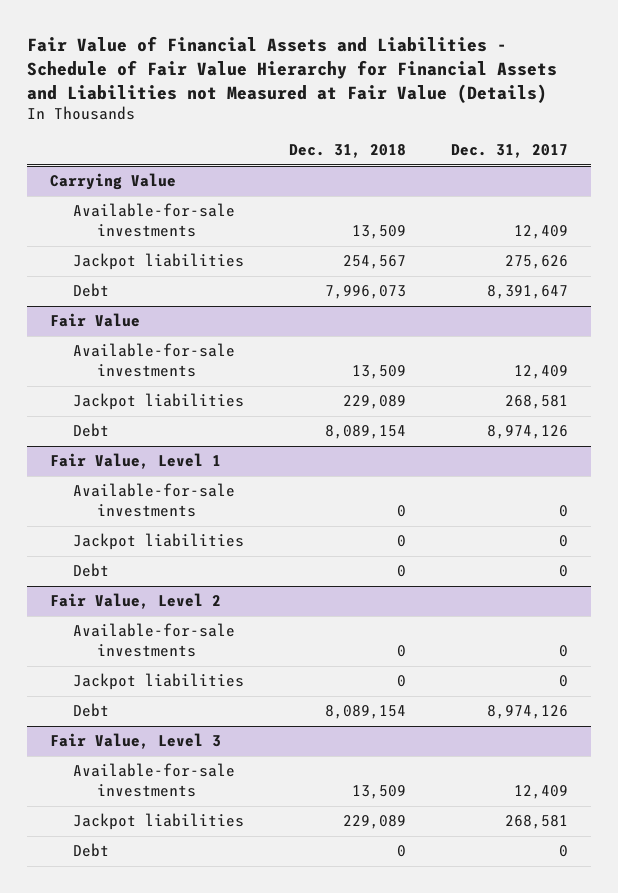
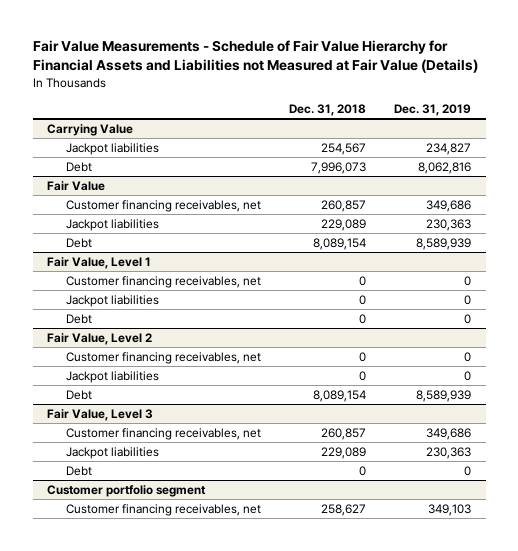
[27,36,558,103] Fair Value of Financial Assets and Liabilities - Schedule of Fair Value Hierarchy for Financial Assets and Liabilities not Measured at Fair Value (Details) -> [32,40,478,74] Fair Value Measurements - Schedule of Fair Value Hierarchy for Financial Assets and Liabilities not Measured at Fair Value (Details)
[451,144,569,159] Dec. 31, 2017 -> none
none -> [394,103,472,116] Dec. 31, 2019
[73,203,236,238] Available-for-sale investments -> none
[73,343,236,378] Available-for-sale investments -> none
none -> [65,199,261,212] Customer financing receivables, net
[73,483,236,518] Available-for-sale investments -> none
none -> [65,275,261,288] Customer financing receivables, net
[73,623,236,658] Available-for-sale investments -> none
none -> [65,351,261,364] Customer financing receivables, net
[73,763,236,798] Available-for-sale investments -> none
none -> [65,427,261,440] Customer financing receivables, net
none -> [46,484,206,497] Customer portfolio segment
none -> [65,503,261,516] Customer financing receivables, net

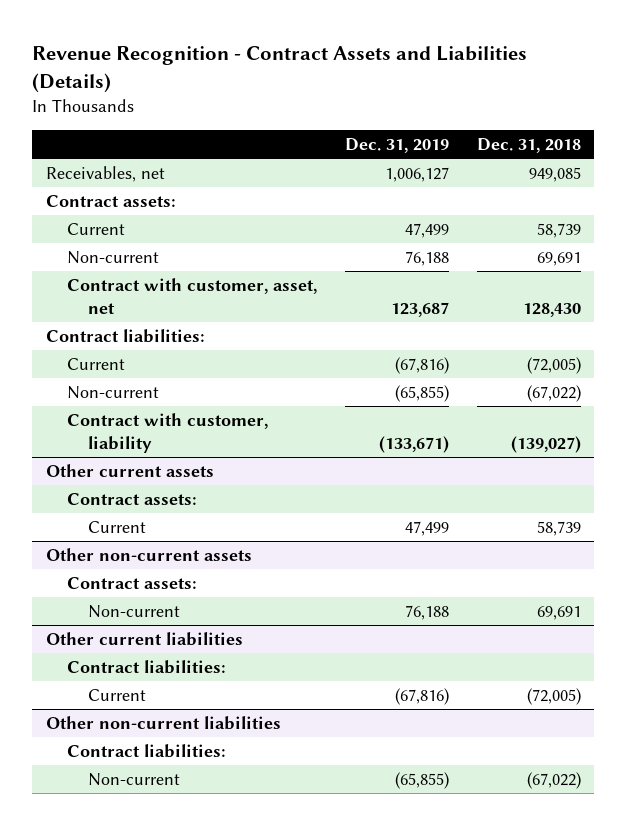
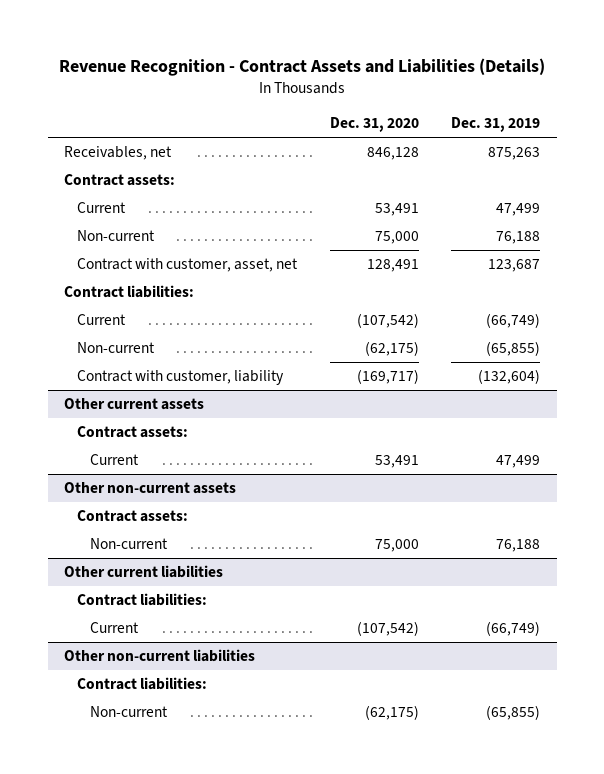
[476,137,581,153] Dec. 31, 2018 -> none
none -> [329,117,419,133] Dec. 31, 2020
[384,166,449,182] 1,006,127 -> [488,147,541,161] 875,263
[394,356,449,374] (67,816) -> [486,313,541,329] (66,749)
[378,436,449,454] (133,671) -> [478,369,541,385] (132,604)
[394,687,449,705] (67,816) -> [486,621,541,637] (66,749)

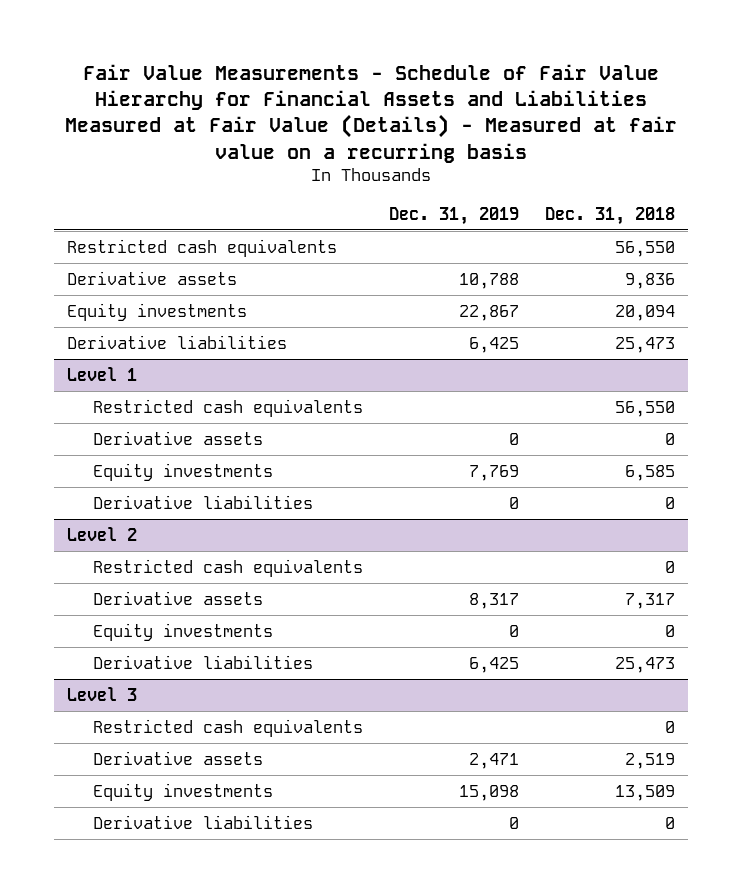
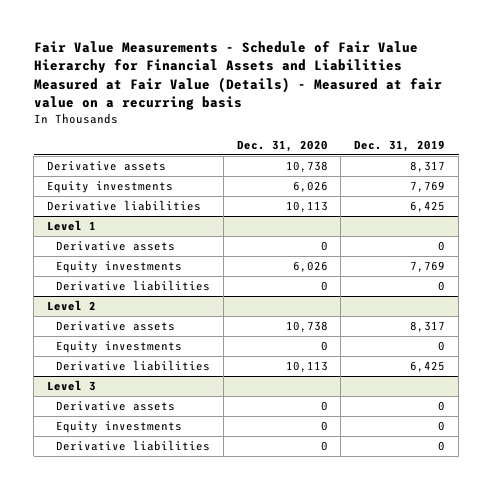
[544,206,675,225] Dec. 31, 2018 -> none
none -> [236,139,328,152] Dec. 31, 2020
[67,238,338,257] Restricted cash equivalents -> none
[459,272,520,289] 10,788 -> [410,161,446,173] 8,317
[459,304,520,321] 22,867 -> [410,181,446,193] 7,769
[93,398,364,417] Restricted cash equivalents -> none
[93,558,364,577] Restricted cash equivalents -> none
[93,718,364,737] Restricted cash equivalents -> none
[469,752,520,769] 2,471 -> [438,401,446,412] 0
[459,784,520,801] 15,098 -> [438,421,446,432] 0

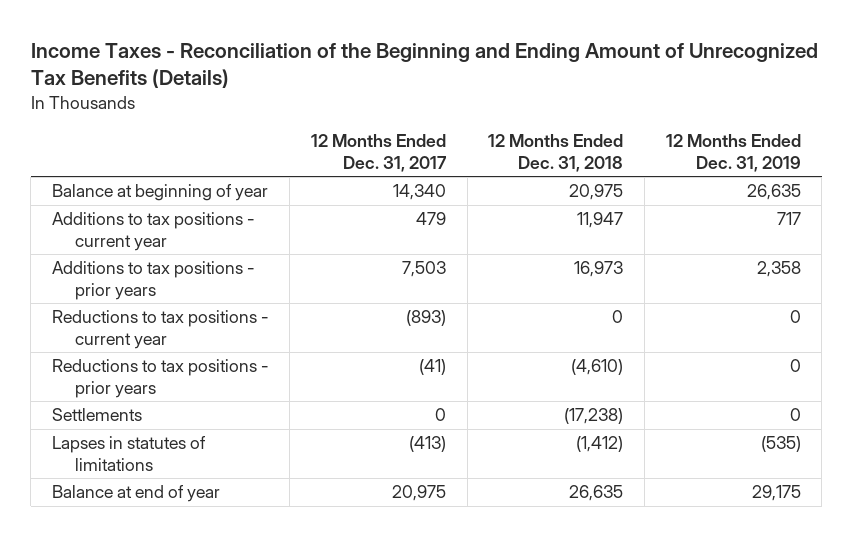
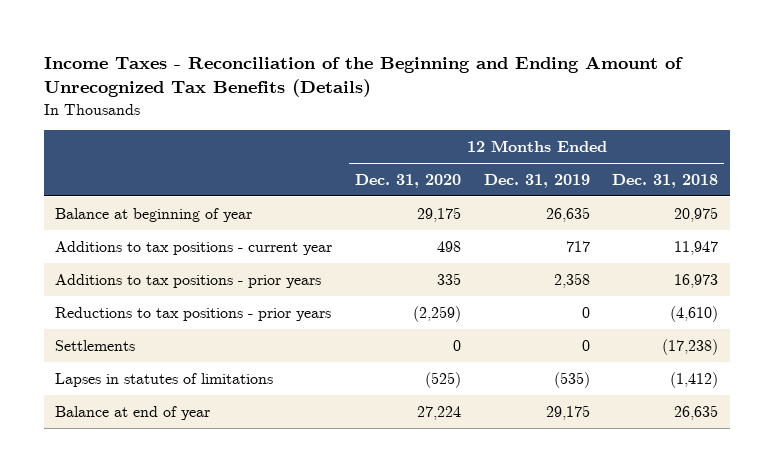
[310,134,447,172] 12 Months Ended Dec. 31, 2017 -> none
none -> [355,173,462,188] Dec. 31, 2020
[51,310,269,349] Reductions to tax positions - current year -> none

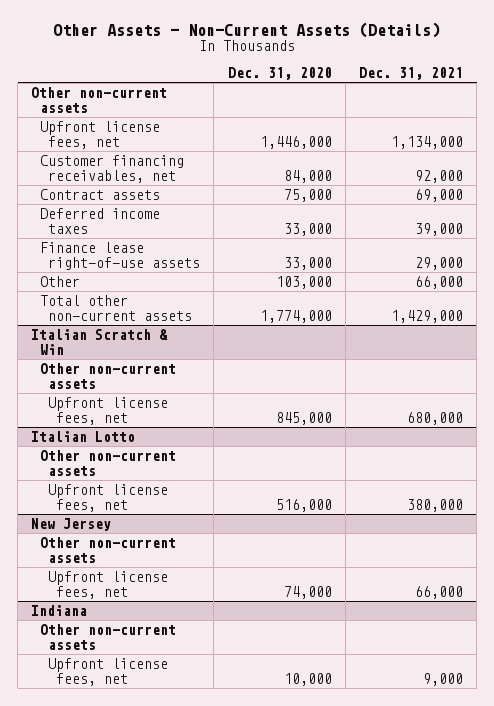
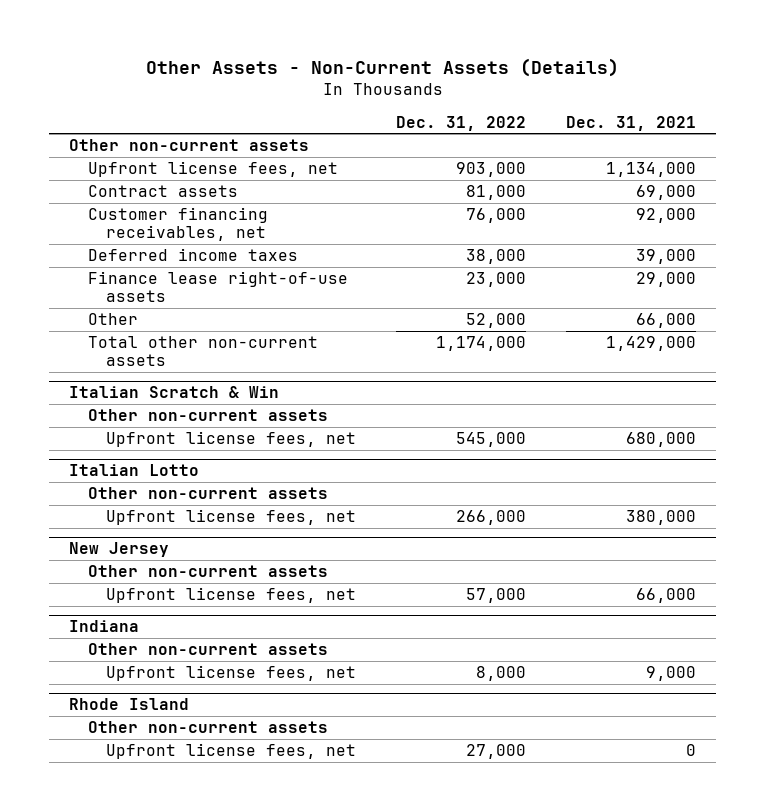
[227,66,332,80] Dec. 31, 2020 -> none
none -> [396,115,527,131] Dec. 31, 2022
[39,155,184,183] Customer financing receivables, net -> [87,207,268,242] Customer financing receivables, net
none -> [69,698,190,711] Rhode Island
none -> [87,721,328,734] Other non-current assets
none -> [105,743,356,760] Upfront license fees, net

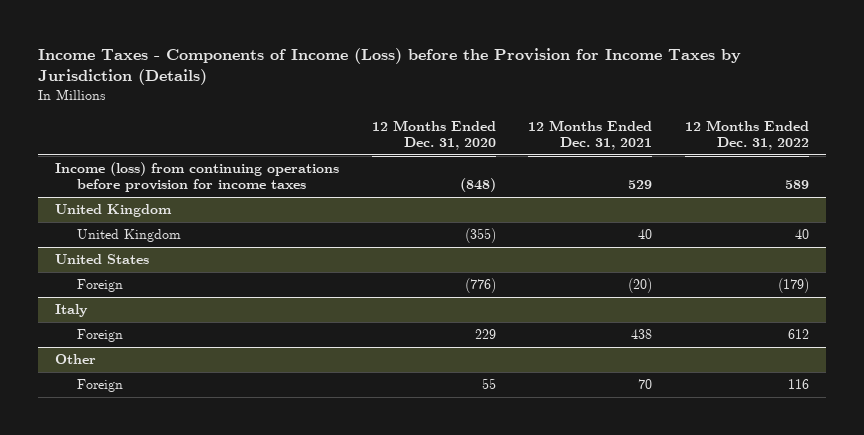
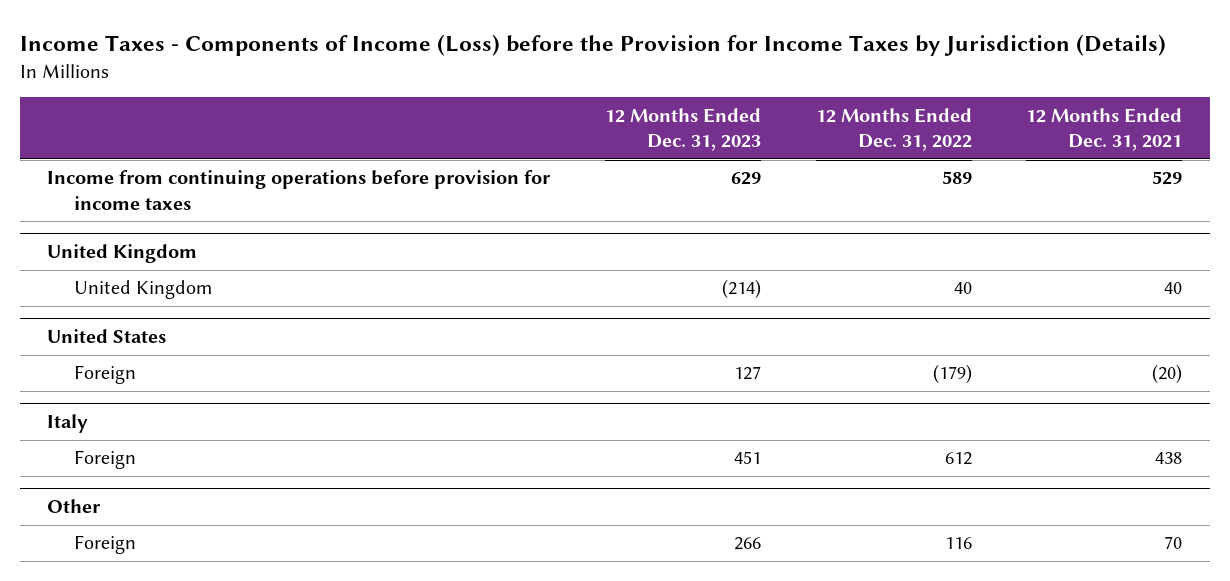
[371,120,496,151] 12 Months Ended Dec. 31, 2020 -> none
none -> [605,107,762,152] 12 Months Ended Dec. 31, 2023
[54,162,339,193] Income (loss) from continuing operations before provision for income taxes -> [47,170,552,210] Income from continuing operations before provision for income taxes

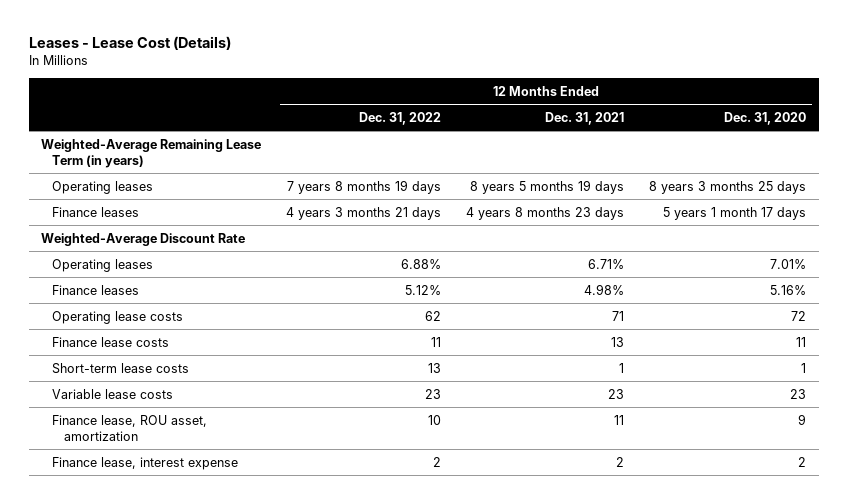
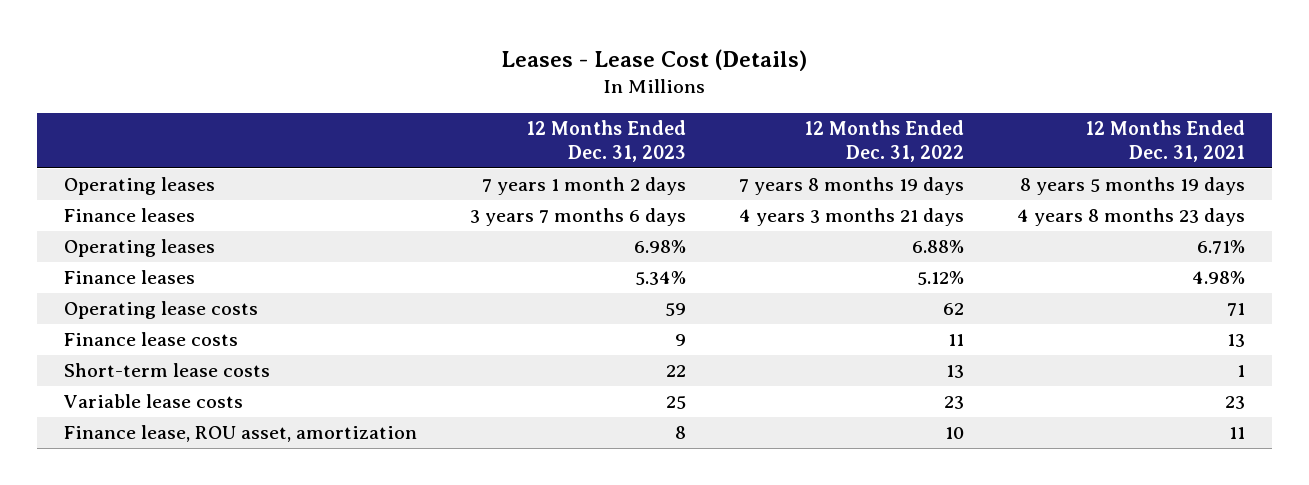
[724,111,807,125] Dec. 31, 2020 -> none
none -> [525,119,686,162] 12 Months Ended Dec. 31, 2023
[41,138,262,168] Weighted-Average Remaining Lease Term (in years) -> none
[41,232,246,246] Weighted-Average Discount Rate -> none
[52,456,239,470] Finance lease, interest expense -> none

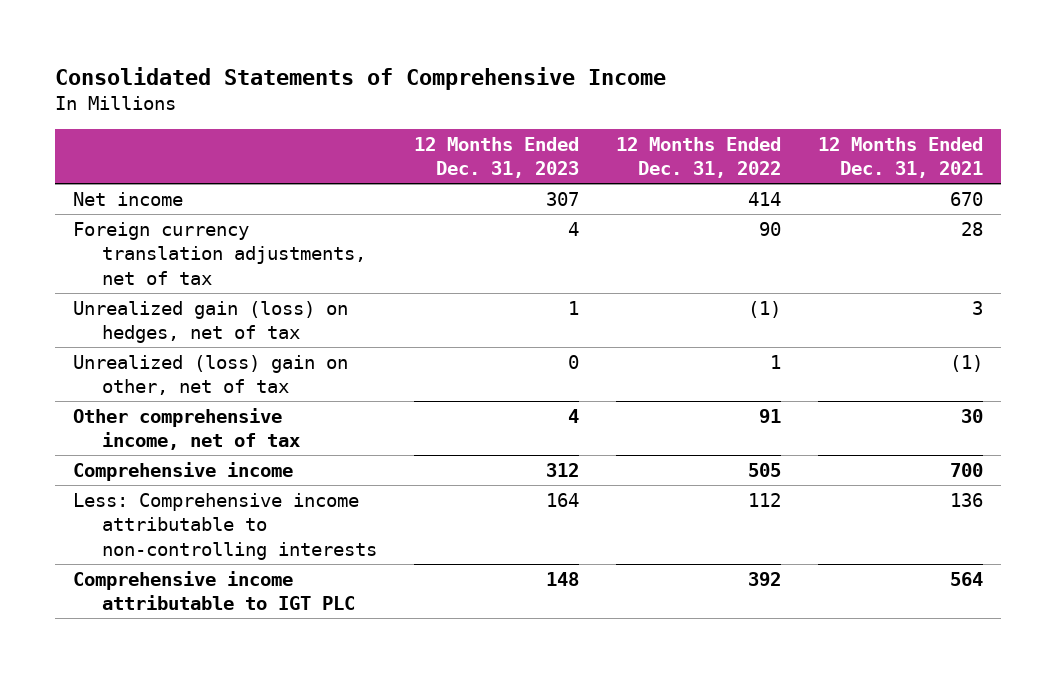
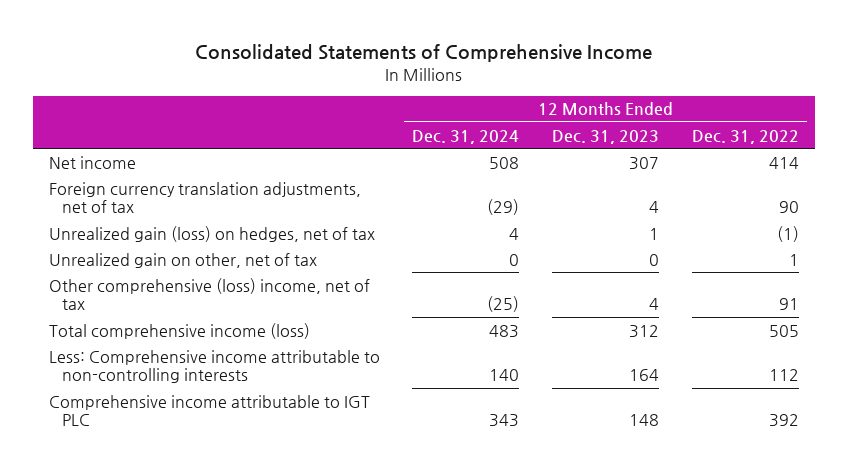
[817,136,983,179] 12 Months Ended Dec. 31, 2021 -> none
none -> [412,129,520,144] Dec. 31, 2024
[73,354,349,396] Unrealized (loss) gain on other, net of tax -> [48,252,317,268] Unrealized gain on other, net of tax
[73,407,301,451] Other comprehensive income, net of tax -> [48,277,370,311] Other comprehensive (loss) income, net of tax
[73,461,294,481] Comprehensive income -> [48,322,310,339] Total comprehensive income (loss)

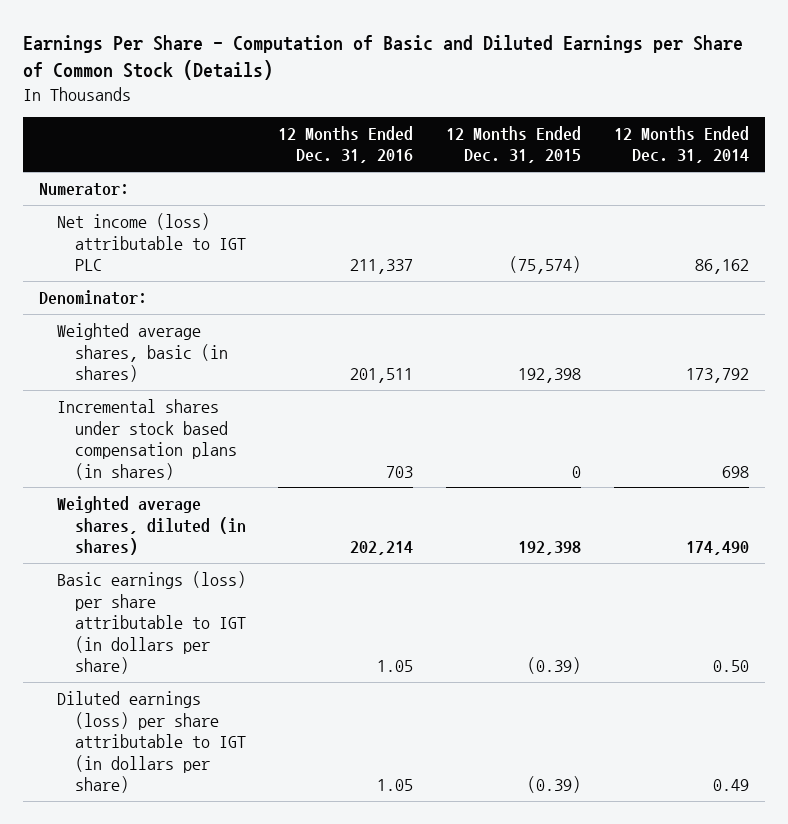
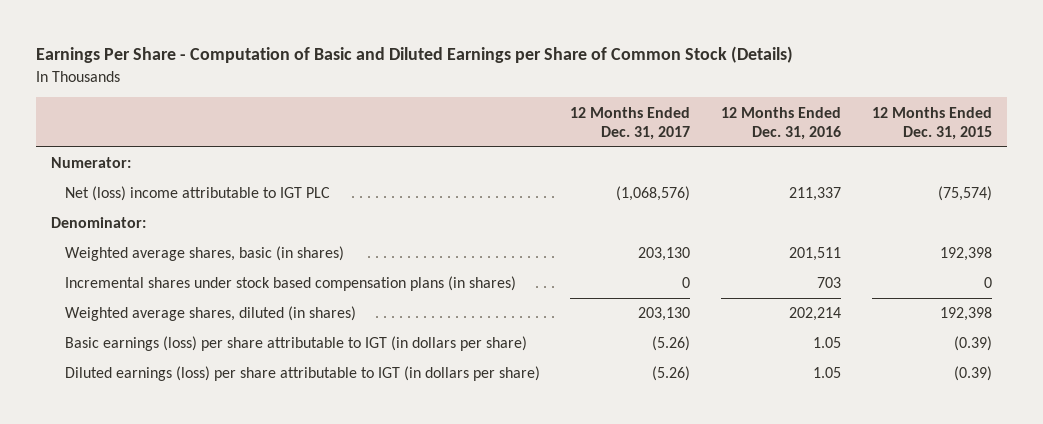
[613,125,749,164] 12 Months Ended Dec. 31, 2014 -> none
none -> [570,106,691,140] 12 Months Ended Dec. 31, 2017
[56,212,246,272] Net income (loss) attributable to IGT PLC -> [64,186,330,202] Net (loss) income attributable to IGT PLC

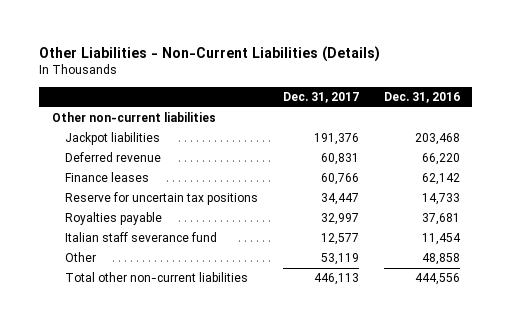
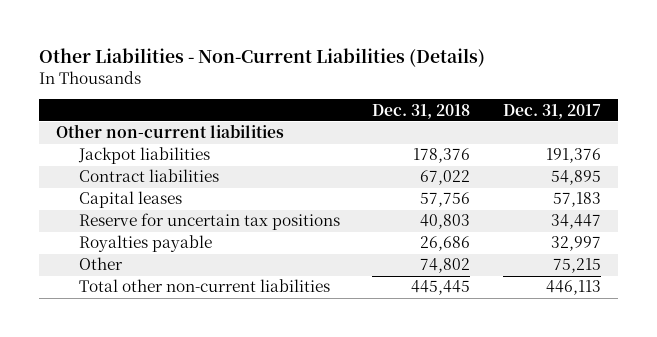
[383,91,460,103] Dec. 31, 2016 -> none
none -> [372,103,471,119] Dec. 31, 2018
[65,152,162,163] Deferred revenue -> none
none -> [78,169,219,183] Contract liabilities
[65,172,150,183] Finance leases -> [78,191,182,209] Capital leases
[321,173,360,186] 60,766 -> [553,192,602,208] 57,183
[65,232,218,243] Italian staff severance fund -> none
[321,253,360,266] 53,119 -> [553,258,602,274] 75,215

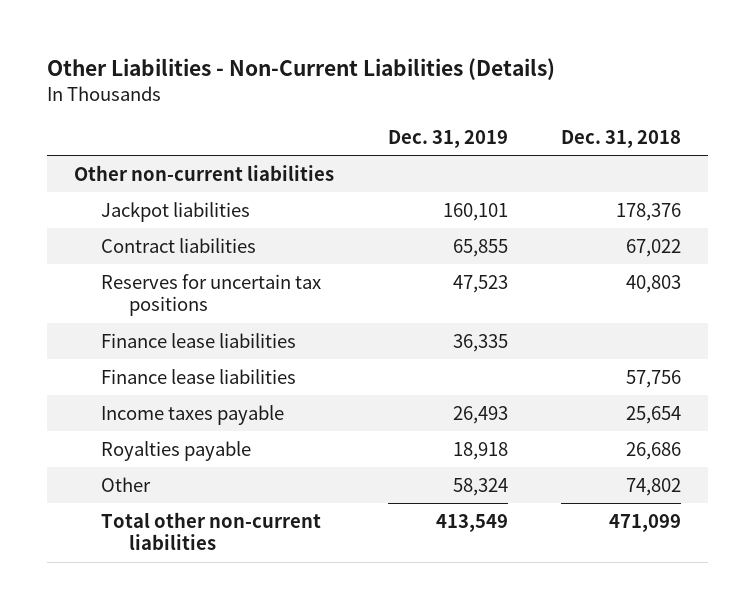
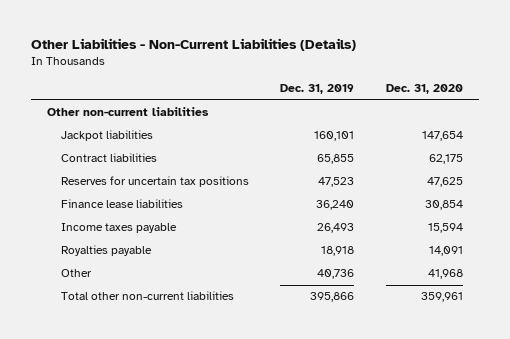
[561,129,682,148] Dec. 31, 2018 -> none
none -> [386,84,464,95] Dec. 31, 2020
[101,368,297,384] Finance lease liabilities -> none
[452,333,508,352] 36,335 -> [316,200,355,211] 36,240
[452,477,508,496] 58,324 -> [317,269,355,280] 40,736
[435,513,508,532] 413,549 -> [310,292,355,303] 395,866

